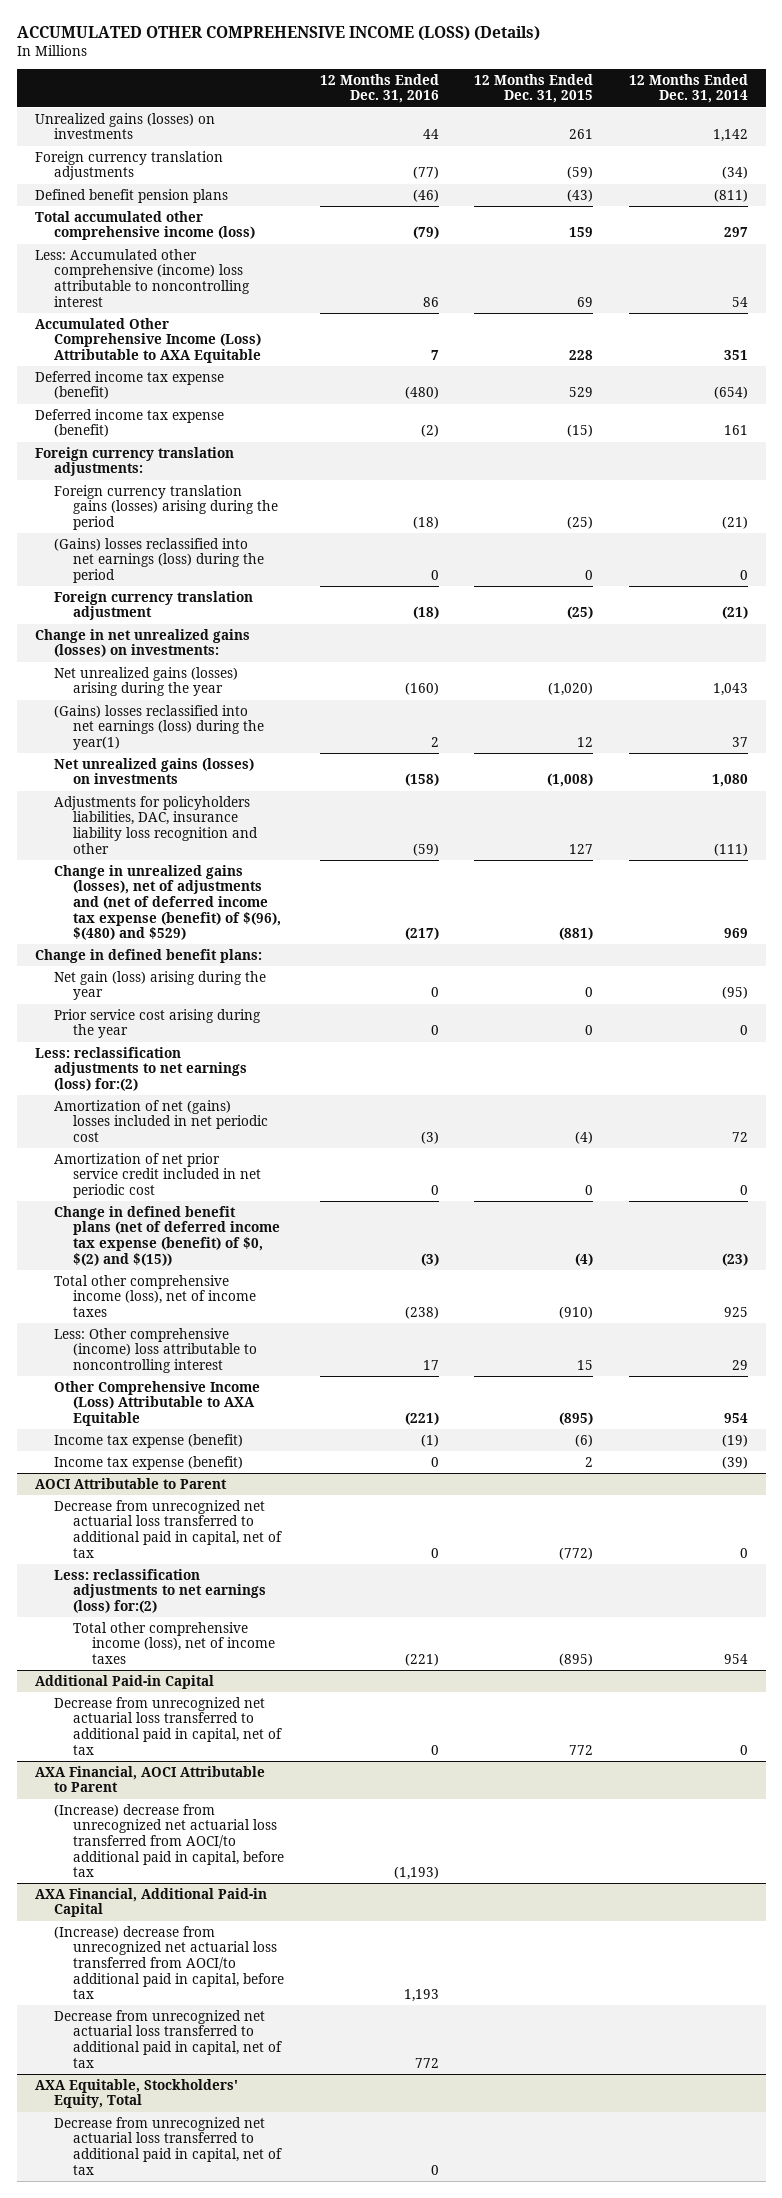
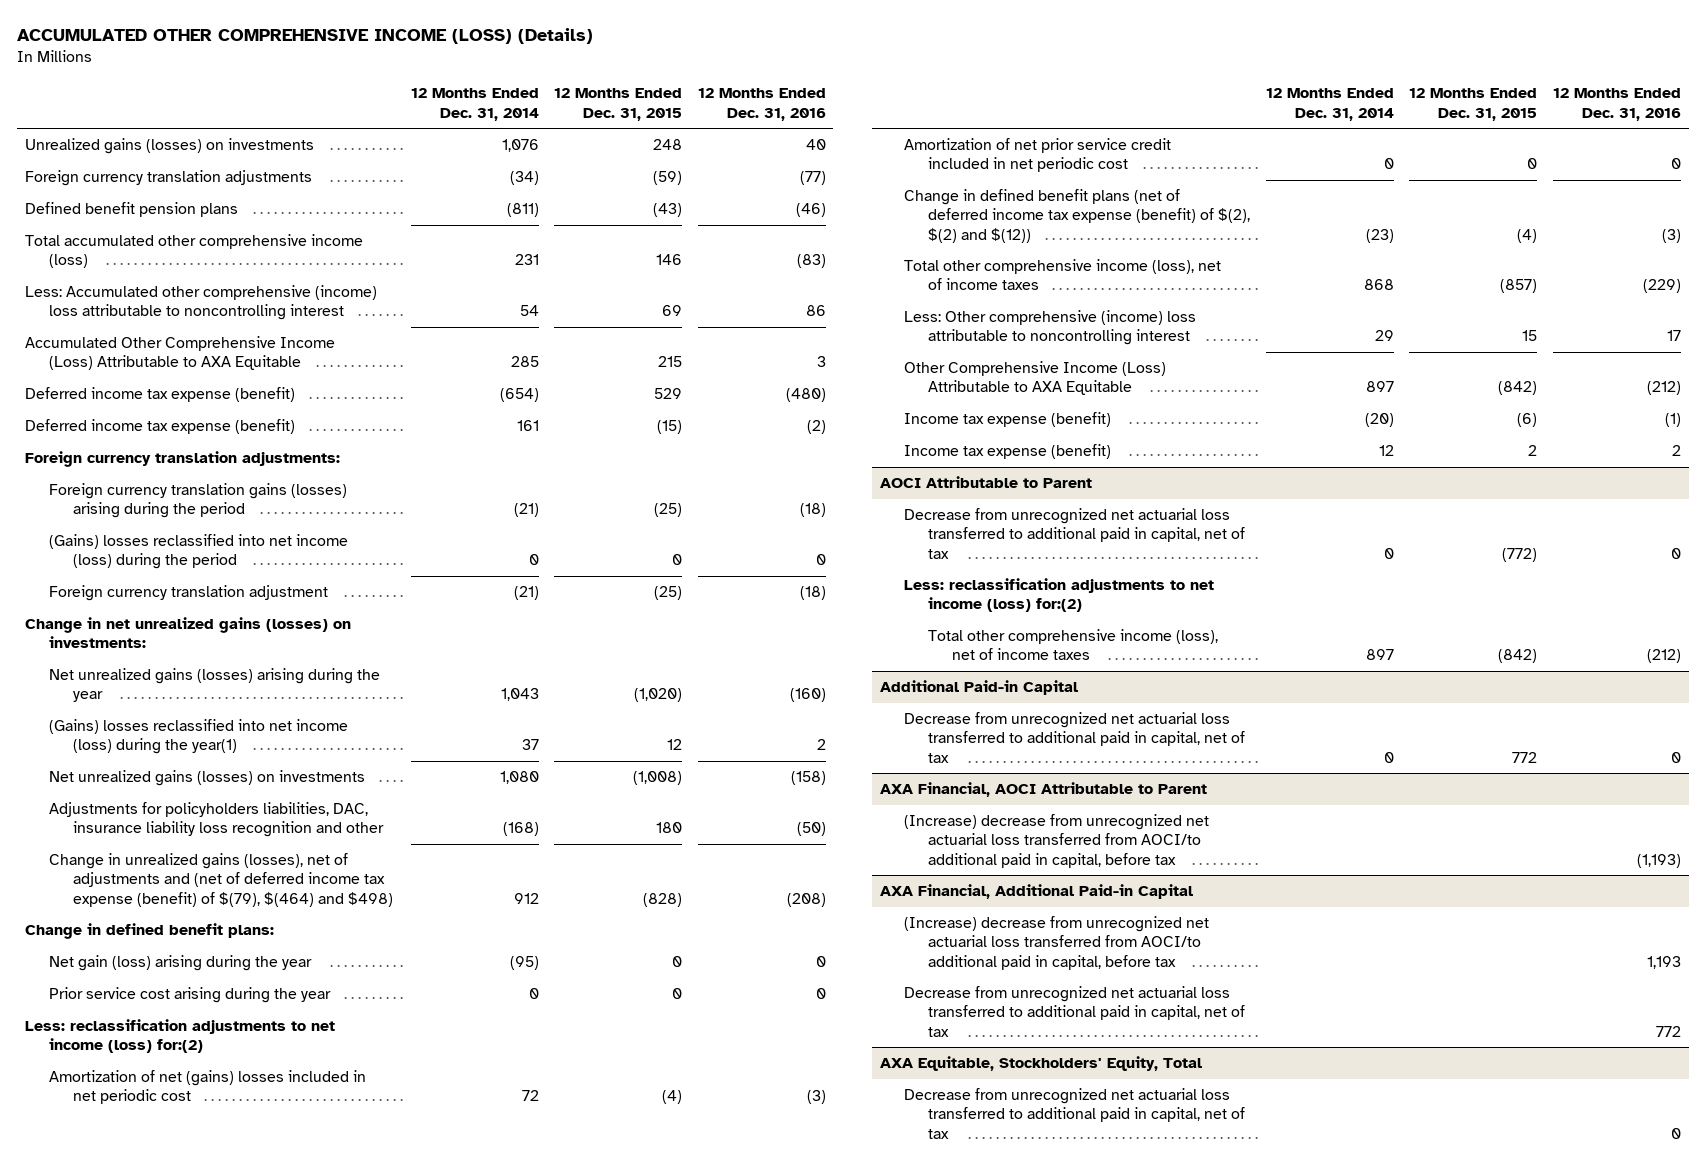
[422,129,439,140] 44 -> [805,139,826,151] 40
[569,129,594,140] 261 -> [653,139,683,151] 248
[712,129,748,143] 1,142 -> [501,139,539,153] 1,076
[412,226,439,240] (79) -> [796,254,826,269] (83)
[569,227,594,238] 159 -> [656,254,683,266] 146
[723,227,748,238] 297 -> [514,254,539,266] 231
[430,350,439,361] 7 -> [816,356,826,368] 3
[569,350,594,361] 228 -> [658,356,683,368] 215
[723,350,748,361] 351 -> [510,356,539,368] 285
[53,537,264,584] (Gains) losses reclassified into net earnings (loss) during the period -> [48,534,348,570] (Gains) losses reclassified into net income (loss) during the period
[53,704,264,751] (Gains) losses reclassified into net earnings (loss) during the year(1) -> [48,719,348,755] (Gains) losses reclassified into net income (loss) during the year(1)
[412,842,439,856] (59) -> [796,822,826,837] (50)
[569,843,594,854] 127 -> [656,822,683,834] 180
[713,842,748,856] (111) -> [502,822,539,837] (168)
[53,864,281,941] Change in unrealized gains (losses), net of adjustments and (net of deferred income tax expense (benefit) of $(96), $(480) and $529) -> [48,853,393,907] Change in unrealized gains (losses), net of adjustments and (net of deferred income tax expense (benefit) of $(79), $(464) and $498)
[404,927,439,941] (217) -> [786,892,826,907] (208)
[559,927,594,941] (881) -> [643,892,683,907] (828)
[723,928,748,939] 969 -> [513,892,539,904] 912
[34,1046,247,1092] Less: reclassification adjustments to net earnings (loss) for:(2) -> [24,1019,335,1054] Less: reclassification adjustments to net income (loss) for:(2)
[53,1205,280,1266] Change in defined benefit plans (net of deferred income tax expense (benefit) of $0, $(2) and $(15)) -> [904,189,1251,243] Change in defined benefit plans (net of deferred income tax expense (benefit) of $(2), $(2) and $(12))
[404,1306,439,1320] (238) -> [1642,279,1681,294] (229)
[559,1306,594,1320] (910) -> [1500,279,1538,294] (857)
[723,1307,748,1318] 925 -> [1363,279,1394,291] 868
[404,1412,439,1426] (221) -> [1646,381,1681,396] (212)
[559,1412,594,1426] (895) -> [1498,381,1538,396] (842)
[723,1413,748,1424] 954 -> [1365,381,1394,393] 897
[721,1433,748,1447] (19) -> [1364,413,1394,428] (20)
[430,1456,439,1467] 0 -> [1671,445,1681,457] 2
[721,1455,748,1469] (39) -> [1378,445,1394,457] 12
[53,1568,266,1614] Less: reclassification adjustments to net earnings (loss) for:(2) -> [904,578,1215,613] Less: reclassification adjustments to net income (loss) for:(2)
[404,1653,439,1667] (221) -> [1646,649,1681,664] (212)
[559,1653,594,1667] (895) -> [1498,649,1538,664] (842)
[723,1654,748,1665] 954 -> [1365,649,1394,661] 897

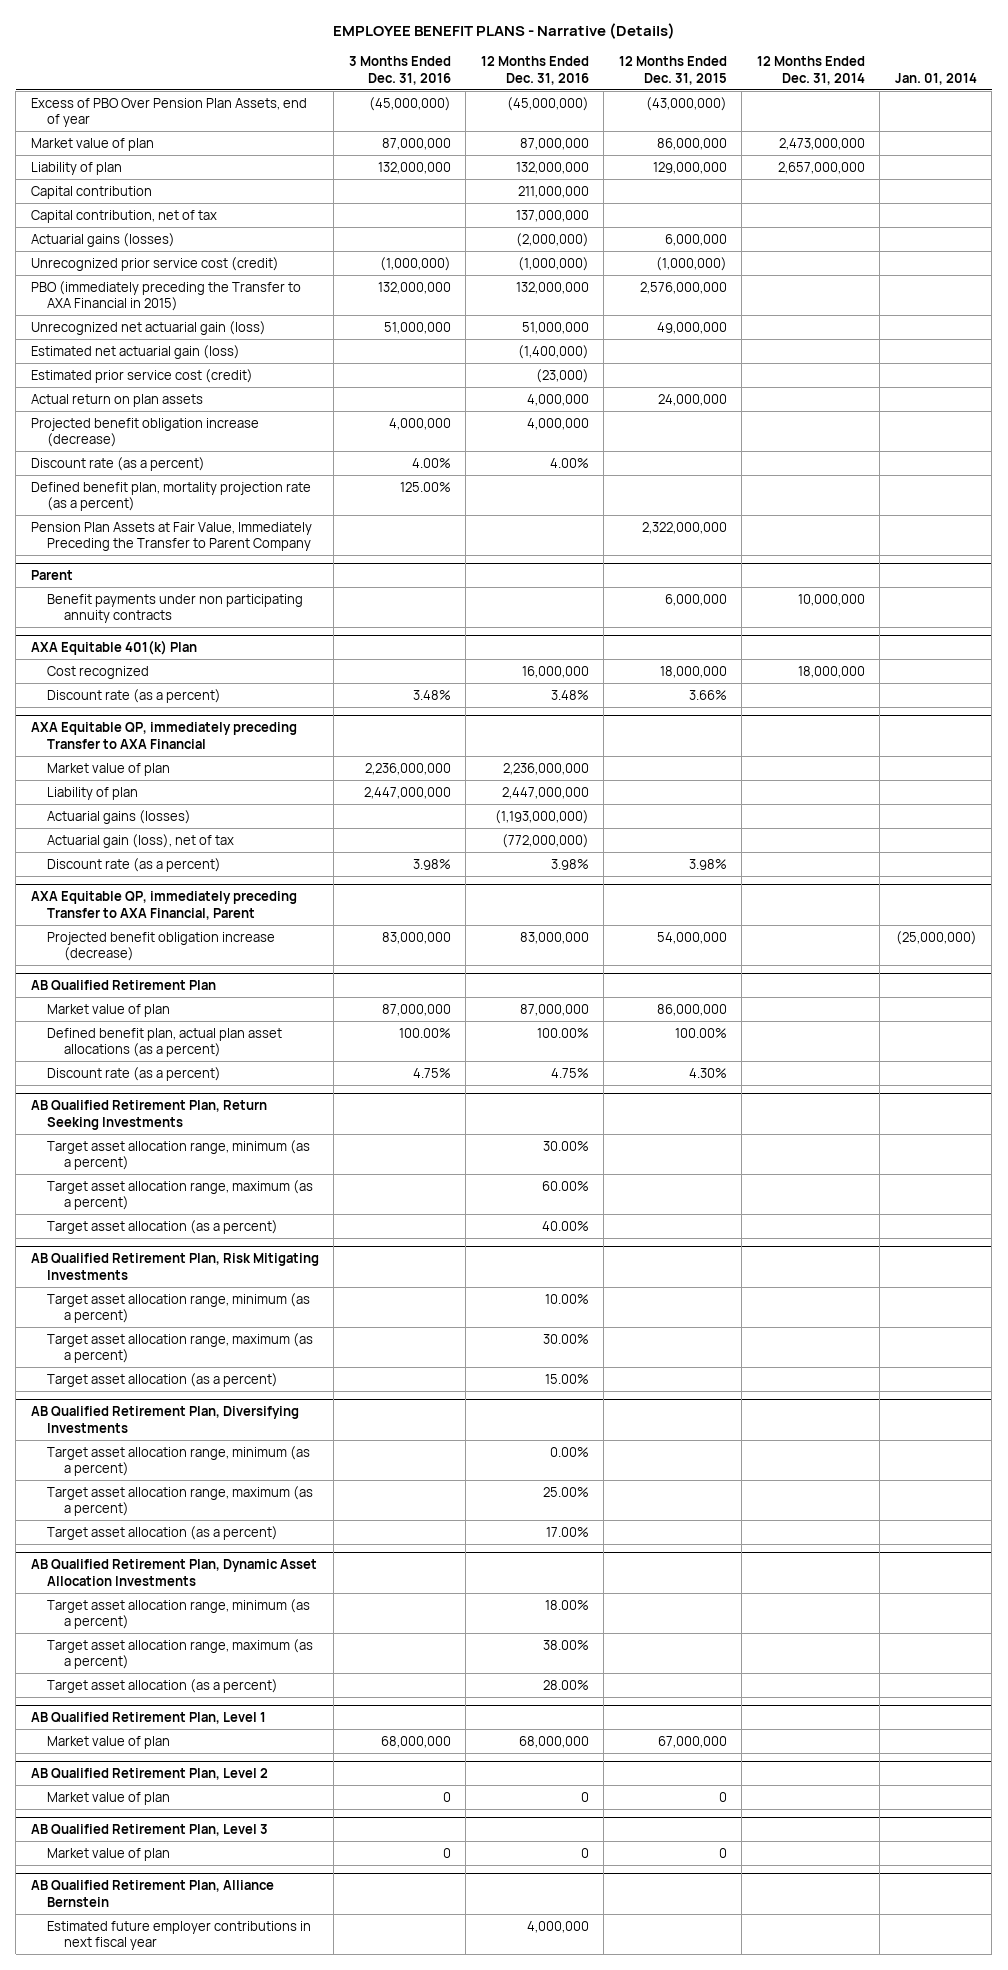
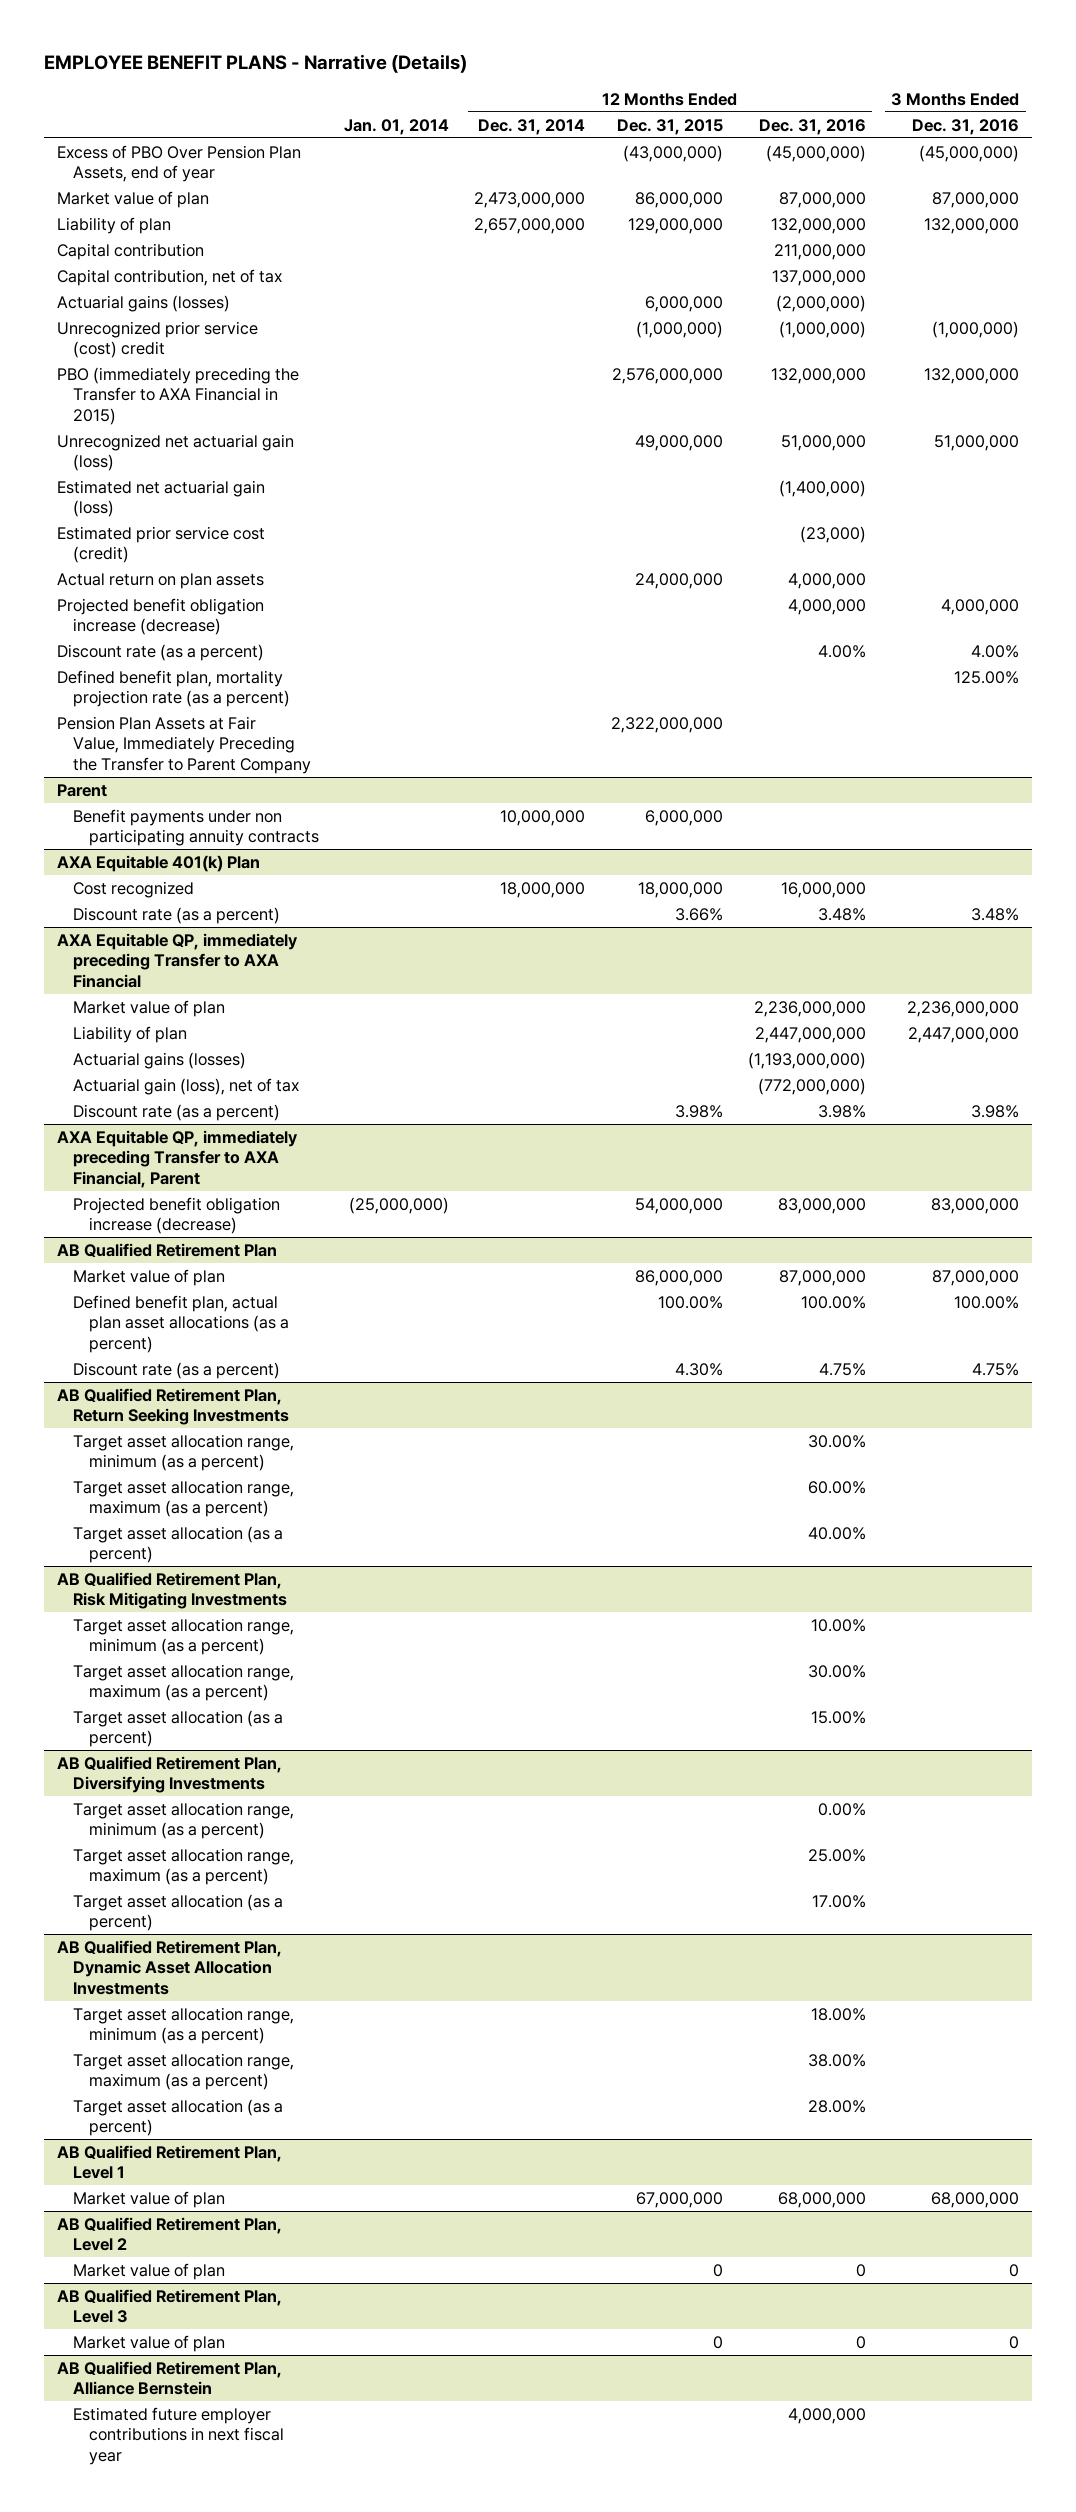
[30,256,279,271] Unrecognized prior service cost (credit) -> [56,320,258,359] Unrecognized prior service (cost) credit

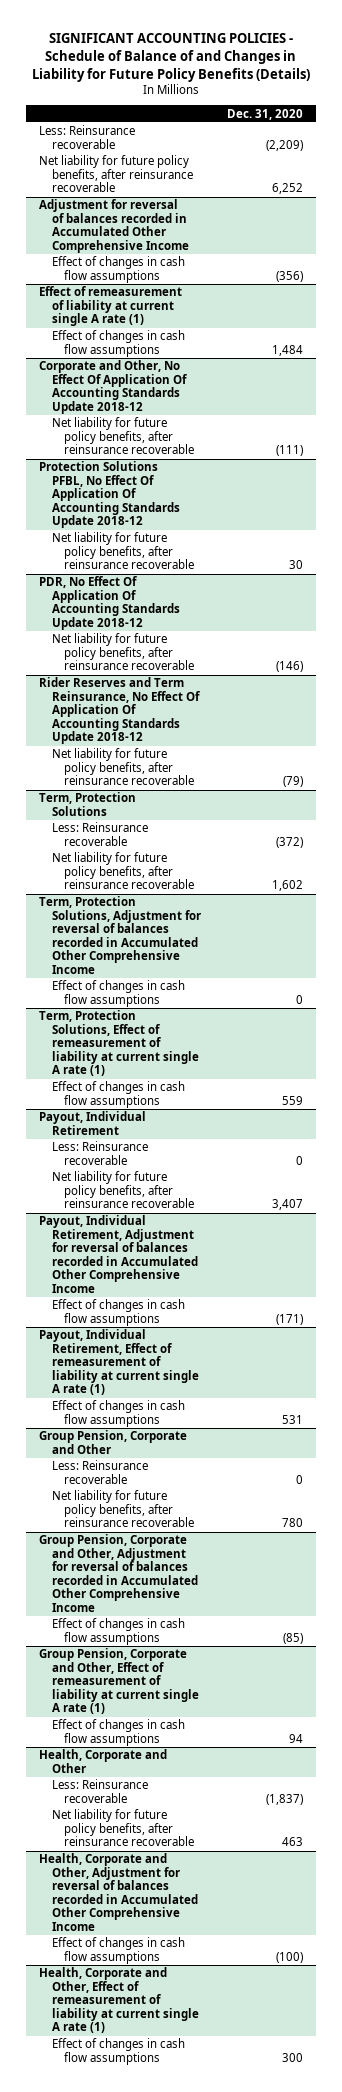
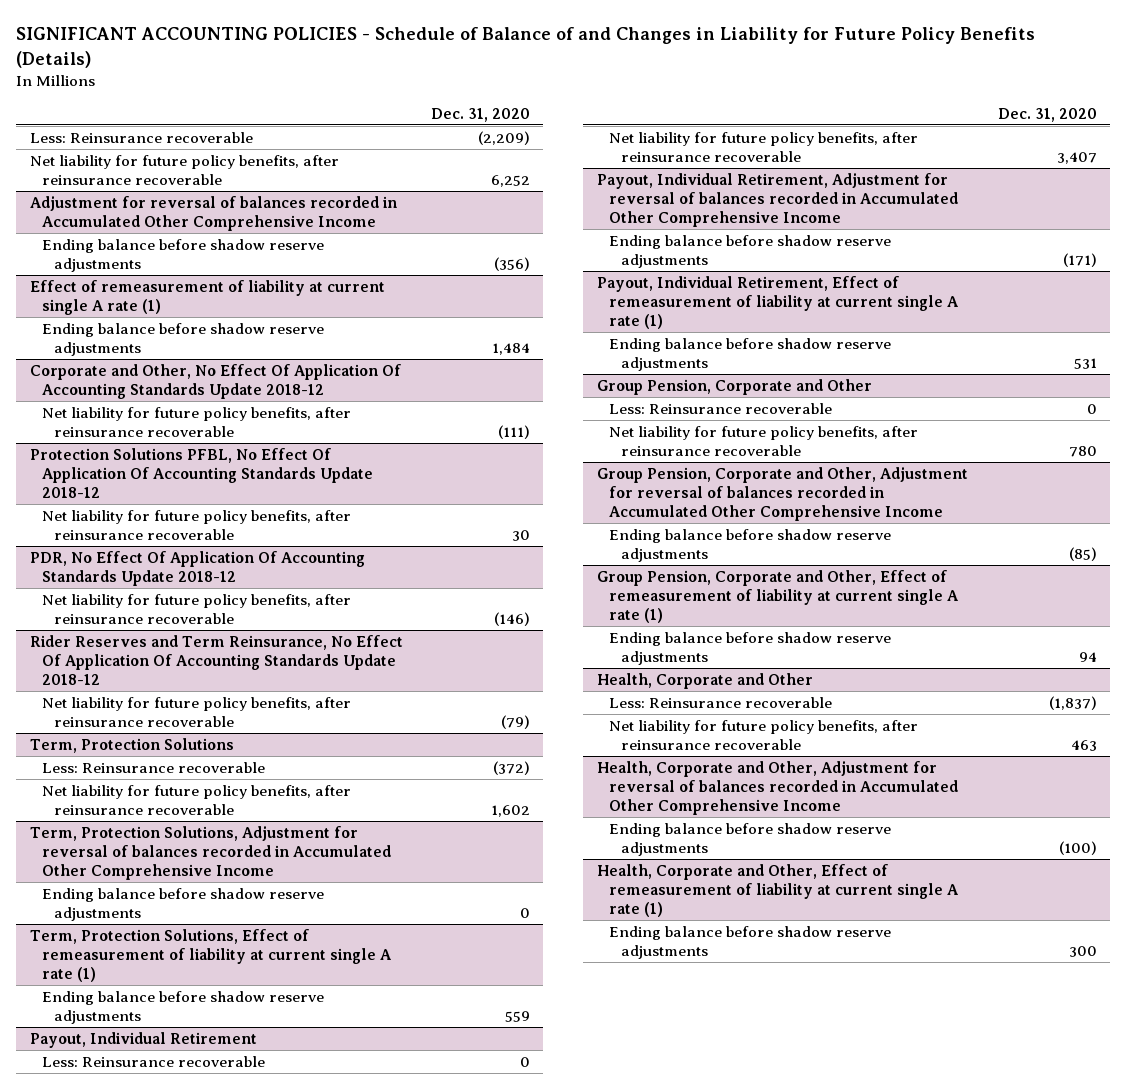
[51,256,185,283] Effect of changes in cash flow assumptions -> [41,238,324,272] Ending balance before shadow reserve adjustments
[51,330,185,357] Effect of changes in cash flow assumptions -> [41,322,324,356] Ending balance before shadow reserve adjustments
[51,980,185,1007] Effect of changes in cash flow assumptions -> [41,887,324,921] Ending balance before shadow reserve adjustments
[51,1081,185,1108] Effect of changes in cash flow assumptions -> [41,990,324,1024] Ending balance before shadow reserve adjustments
[51,1299,185,1326] Effect of changes in cash flow assumptions -> [608,234,891,268] Ending balance before shadow reserve adjustments
[51,1400,185,1427] Effect of changes in cash flow assumptions -> [608,337,891,371] Ending balance before shadow reserve adjustments
[51,1618,185,1645] Effect of changes in cash flow assumptions -> [608,528,891,562] Ending balance before shadow reserve adjustments
[51,1719,185,1746] Effect of changes in cash flow assumptions -> [608,631,891,665] Ending balance before shadow reserve adjustments
[51,1937,185,1964] Effect of changes in cash flow assumptions -> [608,822,891,856] Ending balance before shadow reserve adjustments
[51,2038,185,2065] Effect of changes in cash flow assumptions -> [608,925,891,959] Ending balance before shadow reserve adjustments

